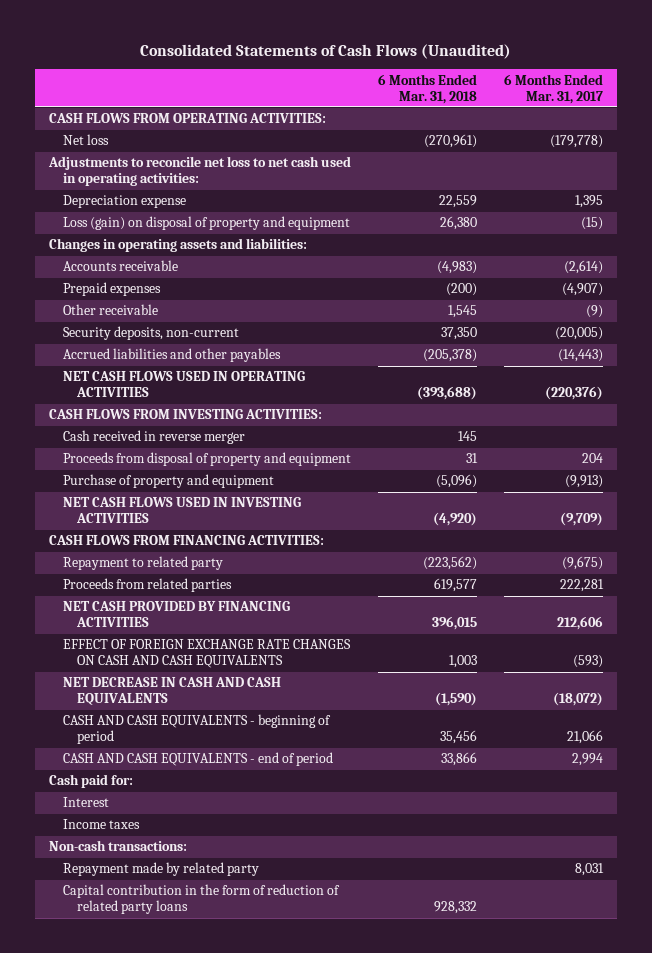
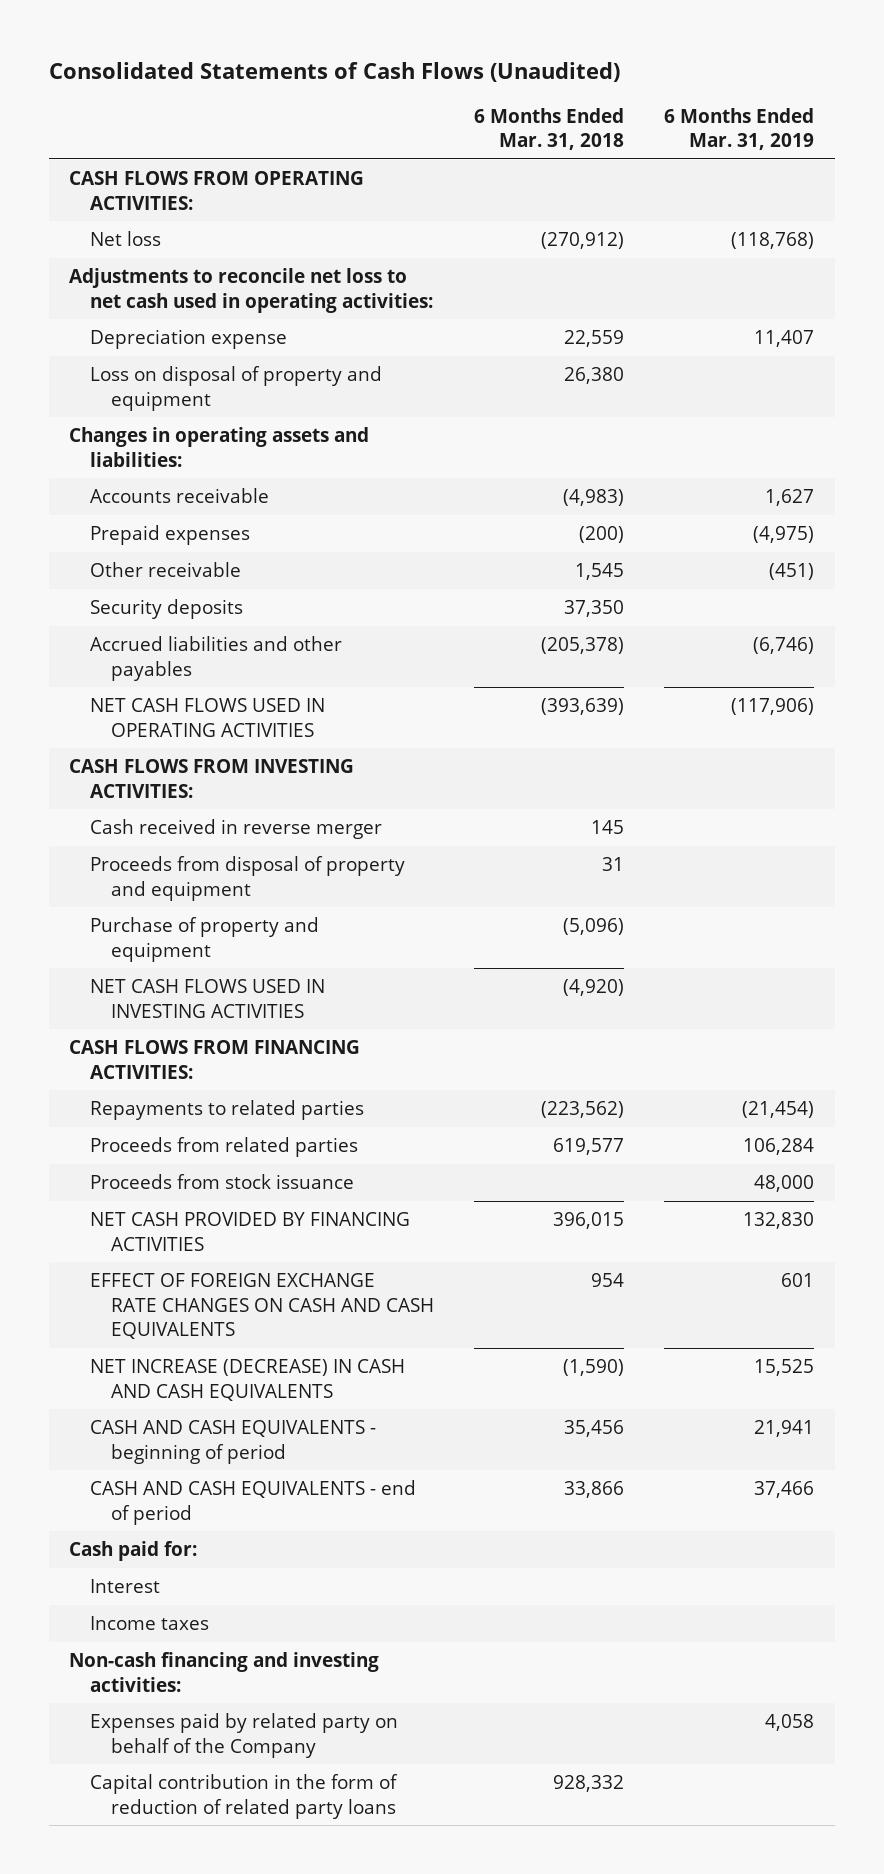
[504,73,604,104] 6 Months Ended Mar. 31, 2017 -> none
none -> [664,107,815,151] 6 Months Ended Mar. 31, 2019
[424,134,478,149] (270,961) -> [540,232,624,250] (270,912)
[62,216,350,231] Loss (gain) on disposal of property and equipment -> [90,366,383,411] Loss on disposal of property and equipment
[62,326,239,341] Security deposits, non-current -> [90,599,244,620] Security deposits
[417,386,478,401] (393,688) -> [540,698,624,716] (393,639)
[62,556,223,571] Repayment to related party -> [90,1100,365,1121] Repayments to related parties
none -> [90,1174,355,1190] Proceeds from stock issuance
[449,655,478,669] 1,003 -> [590,1273,624,1288] 954
[62,677,281,706] NET DECREASE IN CASH AND CASH EQUIVALENTS -> [90,1359,406,1401] NET INCREASE (DECREASE) IN CASH AND CASH EQUIVALENTS
[62,862,259,877] Repayment made by related party -> none
[48,840,187,852] Non-cash transactions: -> [69,1652,380,1692] Non-cash financing and investing activities:
none -> [90,1713,399,1758] Expenses paid by related party on behalf of the Company

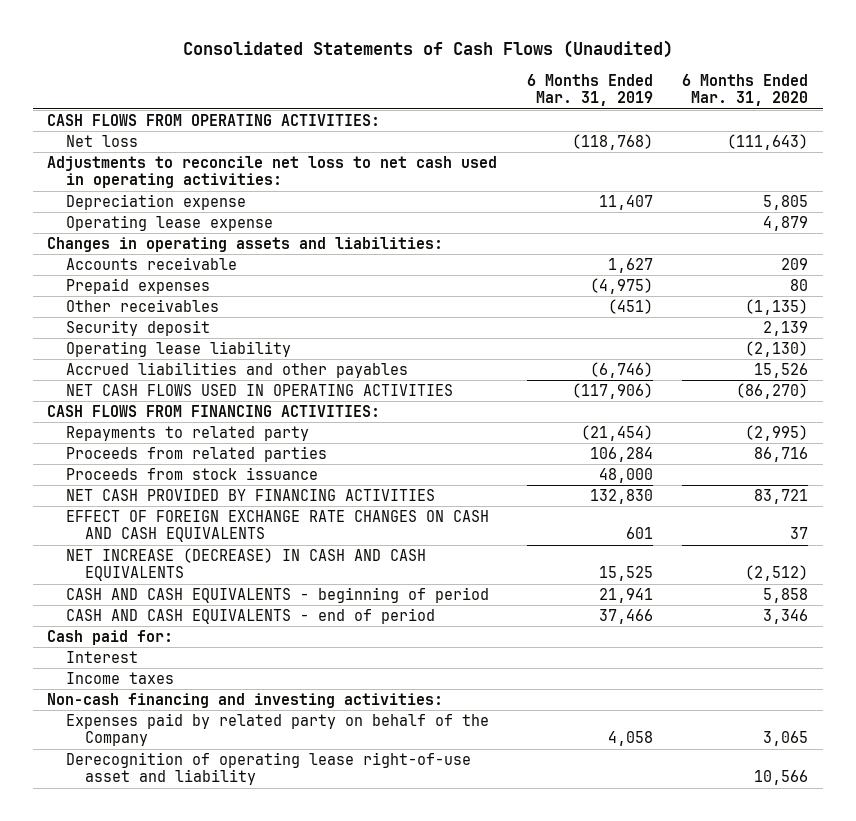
[473,107,624,151] 6 Months Ended Mar. 31, 2018 -> none
none -> [682,74,809,107] 6 Months Ended Mar. 31, 2020
[90,366,383,411] Loss on disposal of property and equipment -> none
none -> [66,214,274,231] Operating lease expense
[90,562,242,578] Other receivable -> [66,298,220,312] Other receivables
[90,599,244,620] Security deposits -> [66,319,211,336] Security deposit
none -> [66,340,292,357] Operating lease liability
[69,759,355,798] CASH FLOWS FROM INVESTING ACTIVITIES: -> none
[90,819,383,840] Cash received in reverse merger -> none
[90,856,406,901] Proceeds from disposal of property and equipment -> none
[90,917,320,962] Purchase of property and equipment -> none
[90,979,326,1018] NET CASH FLOWS USED IN INVESTING ACTIVITIES -> none
[90,1100,365,1121] Repayments to related parties -> [66,425,310,441] Repayments to related party
[90,1774,399,1819] Capital contribution in the form of reduction of related party loans -> none
none -> [66,751,472,786] Derecognition of operating lease right-of-use asset and liability

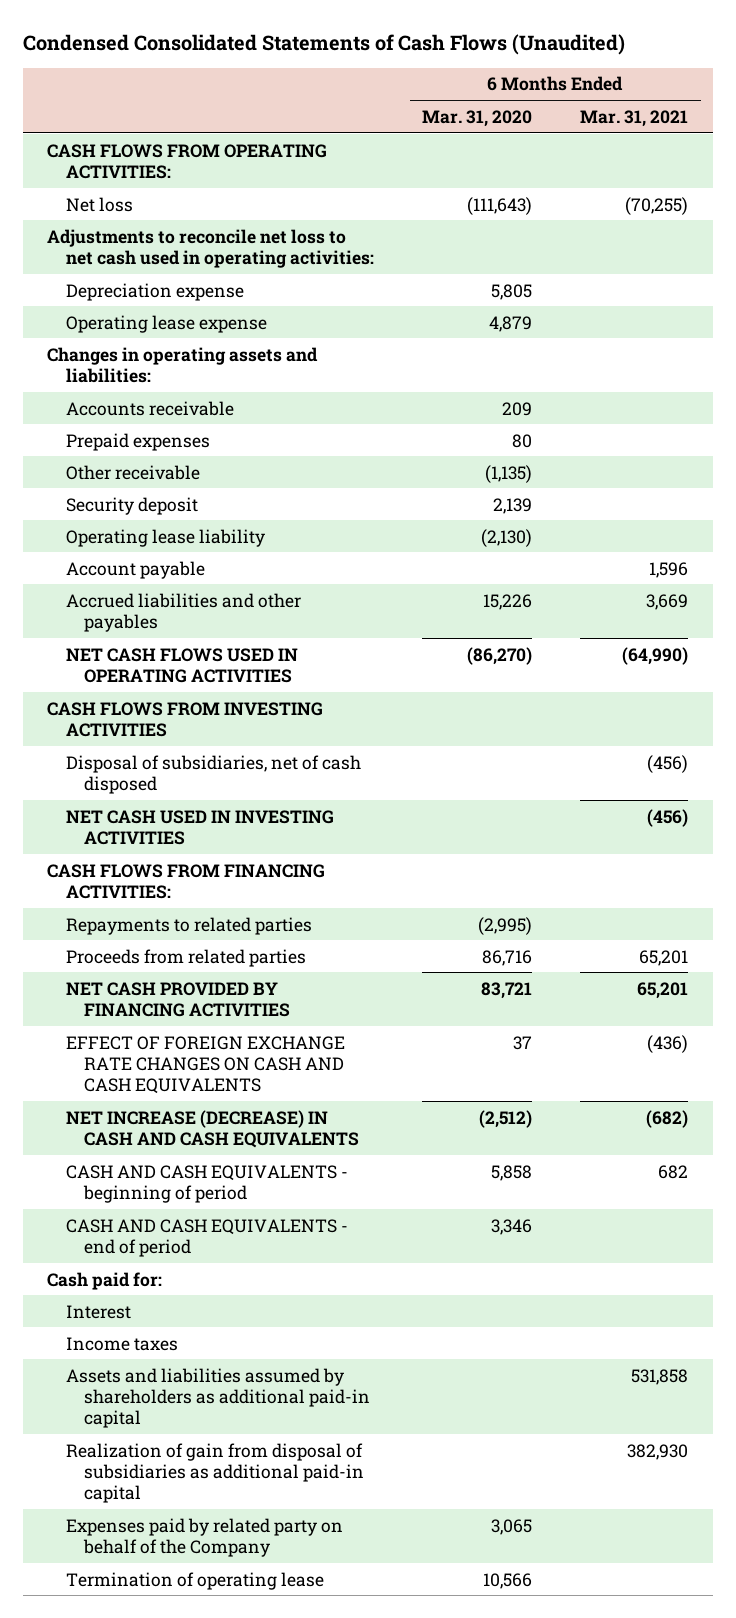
[182,40,673,59] Consolidated Statements of Cash Flows (Unaudited) -> [22,34,625,56] Condensed Consolidated Statements of Cash Flows (Unaudited)
[526,74,653,107] 6 Months Ended Mar. 31, 2019 -> none
none -> [580,109,689,127] Mar. 31, 2021
[66,298,220,312] Other receivables -> [65,464,200,480] Other receivable
none -> [65,560,205,579] Account payable
[754,362,809,378] 15,526 -> [483,593,533,610] 15,226
none -> [47,701,324,737] CASH FLOWS FROM INVESTING ACTIVITIES
none -> [65,754,361,794] Disposal of subsidiaries, net of cash disposed
none -> [65,809,334,845] NET CASH USED IN INVESTING ACTIVITIES
[66,425,310,441] Repayments to related party -> [65,916,312,935] Repayments to related parties
[66,466,319,480] Proceeds from stock issuance -> none
[47,692,444,708] Non-cash financing and investing activities: -> none
none -> [65,1367,371,1429] Assets and liabilities assumed by shareholders as additional paid-in capital
none -> [65,1442,365,1504] Realization of gain from disposal of subsidiaries as additional paid-in capital
[66,751,472,786] Derecognition of operating lease right-of-use asset and liability -> [65,1571,324,1590] Termination of operating lease

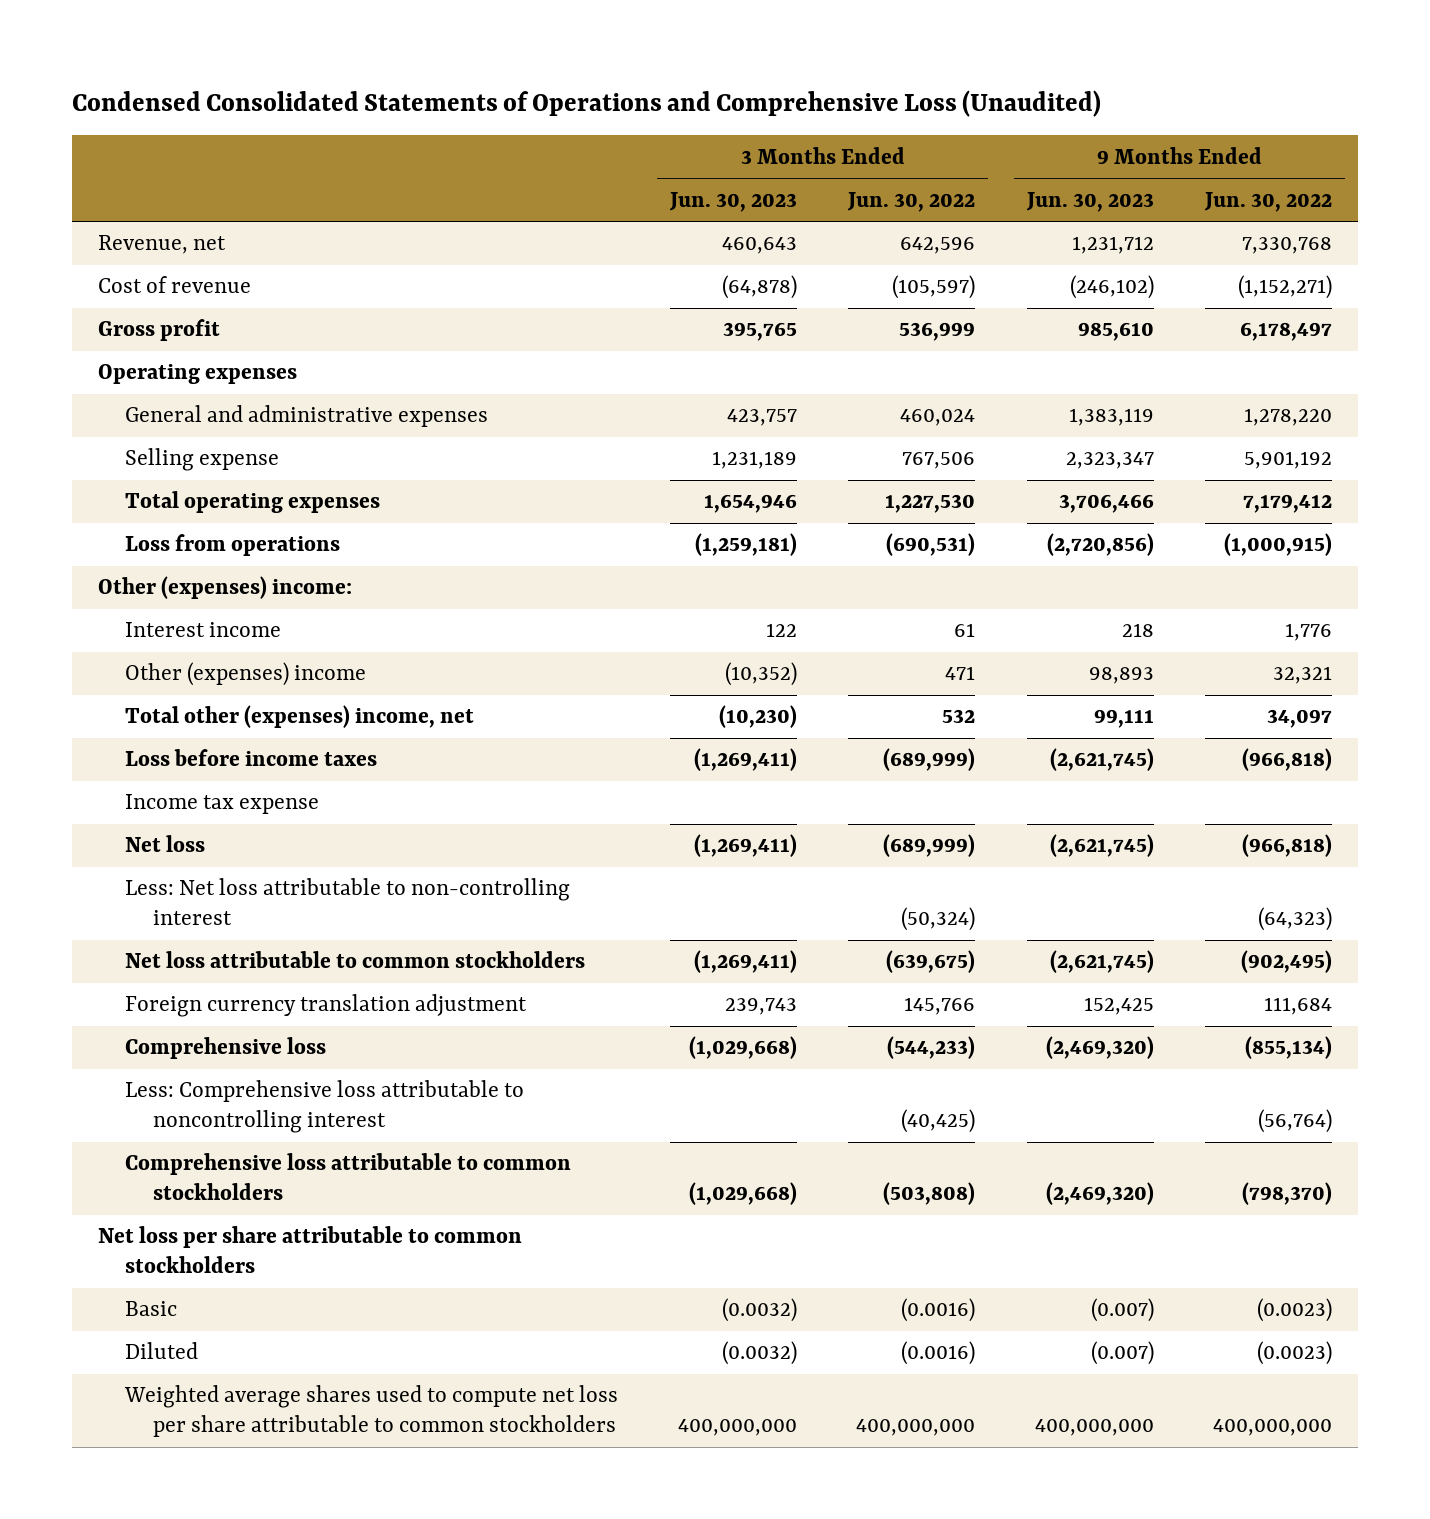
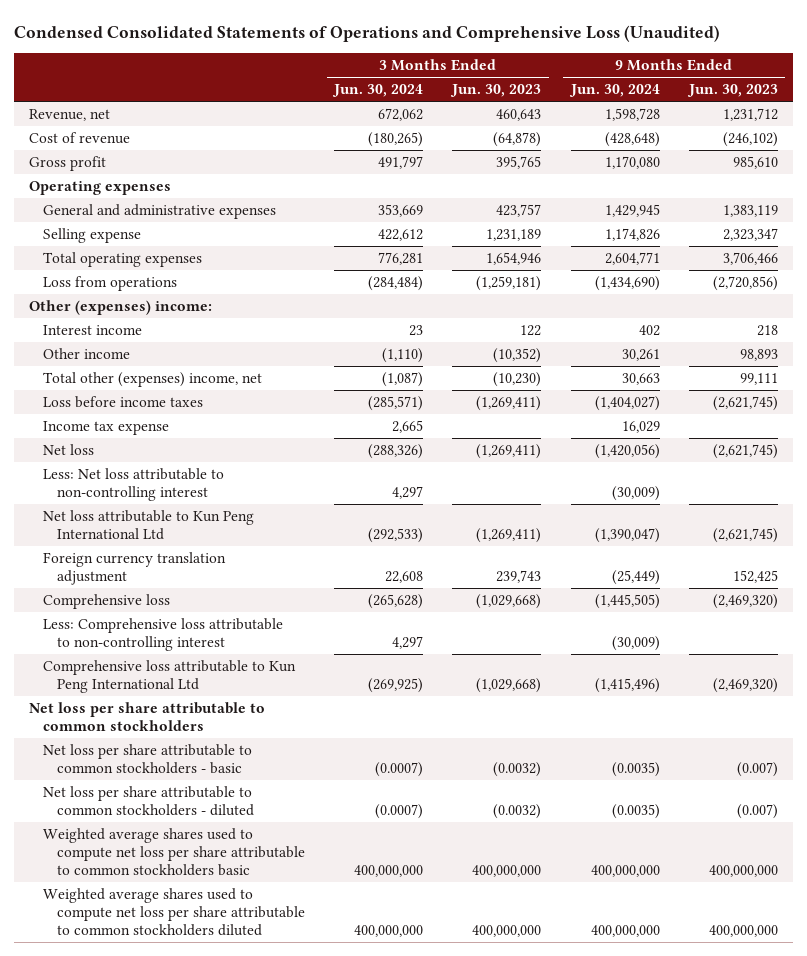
[847,191,976,212] Jun. 30, 2022 -> none
[1204,191,1333,212] Jun. 30, 2022 -> none
none -> [332,84,424,98] Jun. 30, 2024
none -> [568,84,660,98] Jun. 30, 2024
[125,662,367,687] Other (expenses) income -> [42,347,130,359] Other income
[125,951,586,969] Net loss attributable to common stockholders -> [42,509,254,541] Net loss attributable to Kun Peng International Ltd
[125,1080,525,1134] Less: Comprehensive loss attributable to noncontrolling interest -> [42,617,283,652] Less: Comprehensive loss attributable to non-controlling interest
[125,1153,572,1201] Comprehensive loss attributable to common stockholders -> [42,659,296,694] Comprehensive loss attributable to Kun Peng International Ltd
[125,1301,178,1317] Basic -> [42,743,252,775] Net loss per share attributable to common stockholders - basic
[125,1342,199,1360] Diluted -> [42,785,254,817] Net loss per share attributable to common stockholders - diluted
[124,1385,619,1438] Weighted average shares used to compute net loss per share attributable to common stockholders -> [42,827,305,877] Weighted average shares used to compute net loss per share attributable to common stockholders basic
none -> [42,887,305,937] Weighted average shares used to compute net loss per share attributable to common stockholders diluted

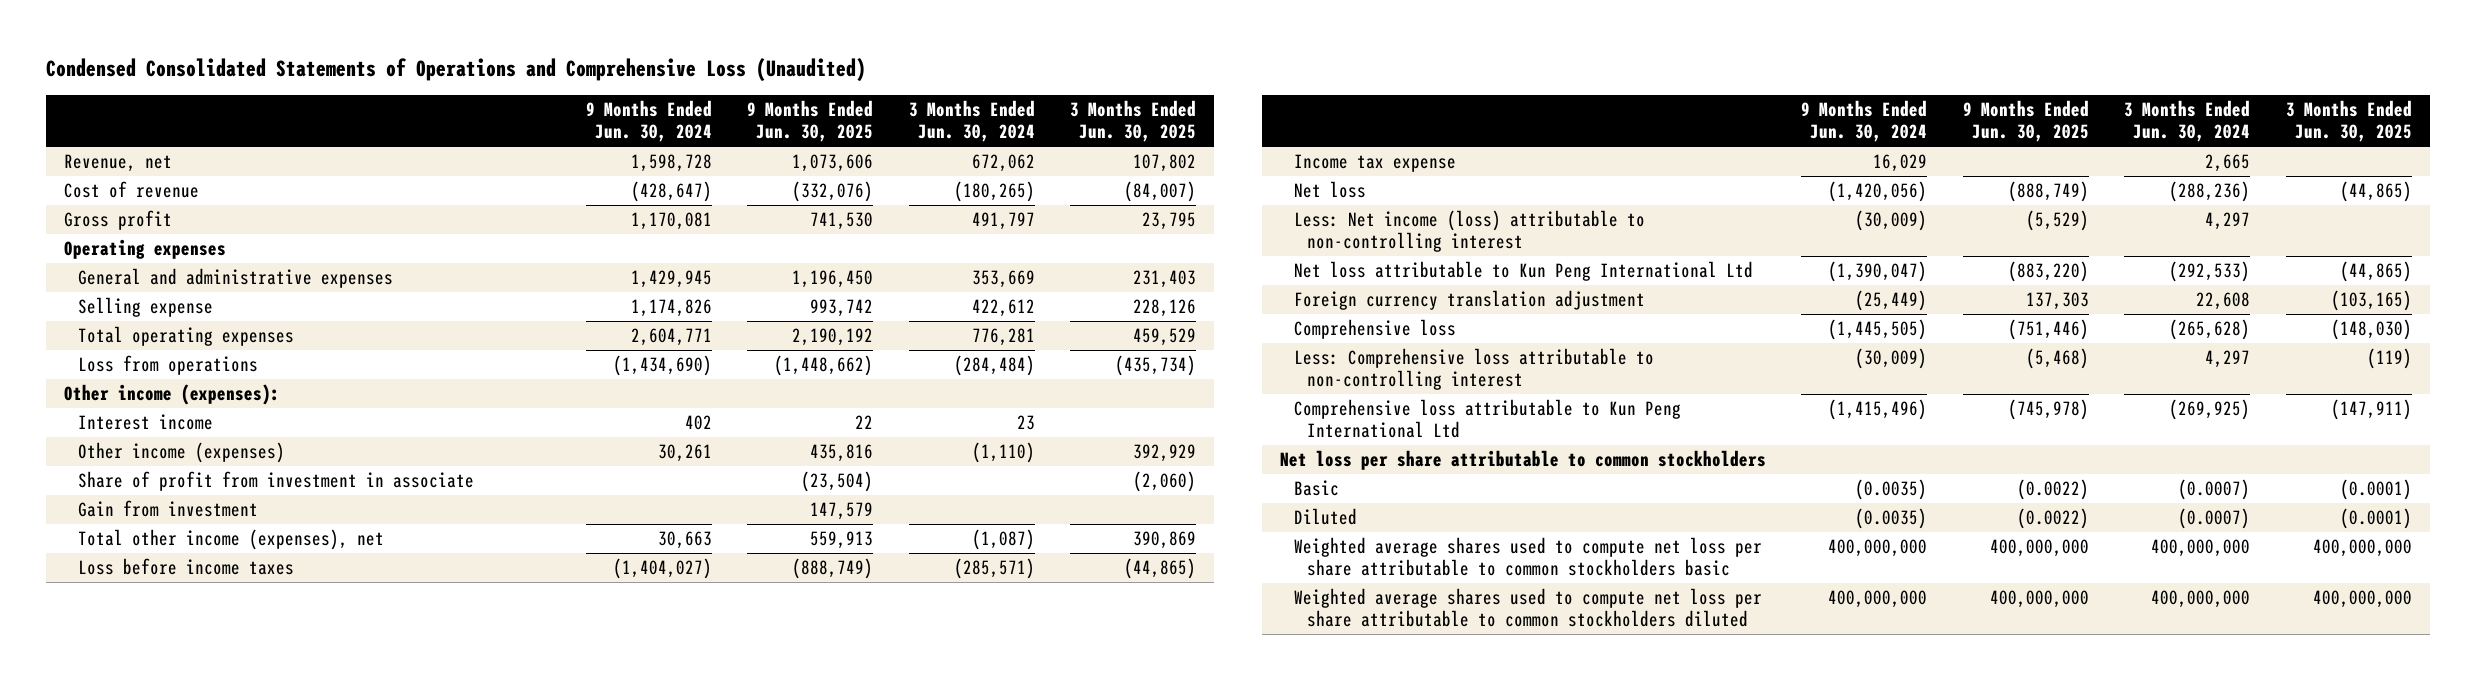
[450,84,542,98] Jun. 30, 2023 -> none
[687,84,779,98] Jun. 30, 2023 -> none
none -> [747,100,874,143] 9 Months Ended Jun. 30, 2025
none -> [1070,100,1197,143] 3 Months Ended Jun. 30, 2025
[604,131,660,147] (428,648) -> [630,181,712,203] (428,647)
[604,155,660,169] 1,170,080 -> [630,212,712,231] 1,170,081
[28,299,212,315] Other (expenses) income: -> [64,384,281,406] Other income (expenses):
[42,347,130,359] Other income -> [77,442,285,464] Other income (expenses)
none -> [77,471,474,492] Share of profit from investment in associate
none -> [77,500,258,518] Gain from investment
[42,371,262,387] Total other (expenses) income, net -> [77,529,384,551] Total other income (expenses), net
[368,443,424,459] (288,326) -> [2169,181,2251,203] (288,236)
[42,467,224,502] Less: Net loss attributable to non-controlling interest -> [1293,210,1645,253] Less: Net income (loss) attributable to non-controlling interest
[42,743,252,775] Net loss per share attributable to common stockholders - basic -> [1293,480,1339,497] Basic
[42,785,254,817] Net loss per share attributable to common stockholders - diluted -> [1293,508,1357,526] Diluted

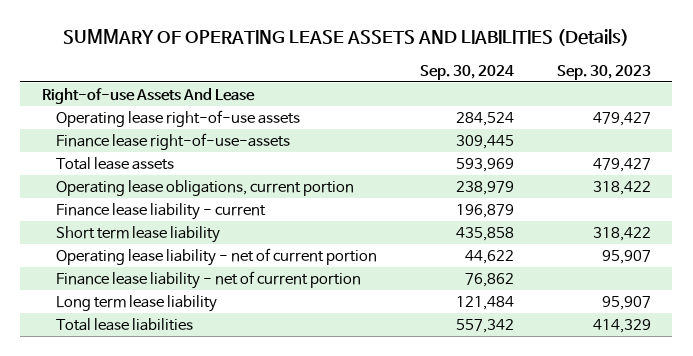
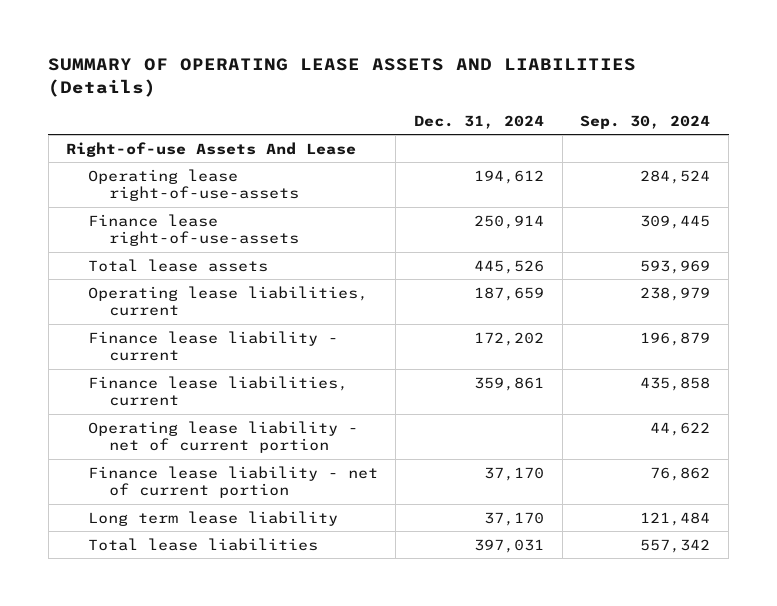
[556,64,651,80] Sep. 30, 2023 -> none
none -> [414,114,545,129] Dec. 31, 2024
[56,110,301,128] Operating lease right-of-use assets -> [87,168,300,202] Operating lease right-of-use-assets
[56,180,355,197] Operating lease obligations, current portion -> [87,285,368,317] Operating lease liabilities, current
[56,226,221,244] Short term lease liability -> [87,375,348,407] Finance lease liabilities, current

